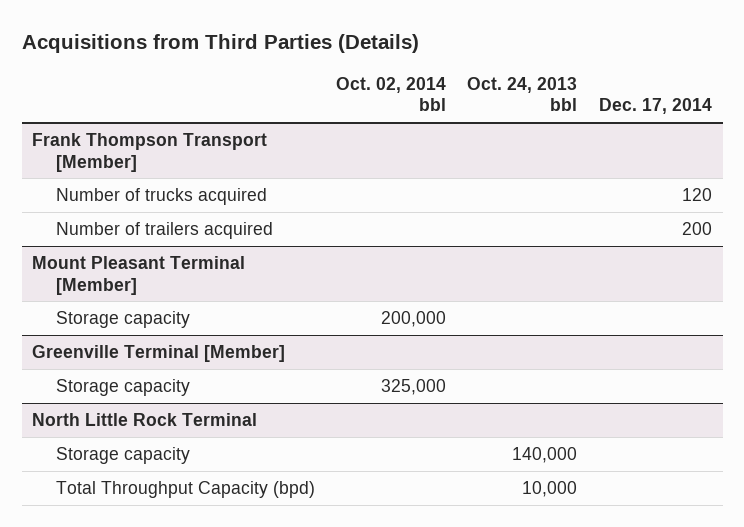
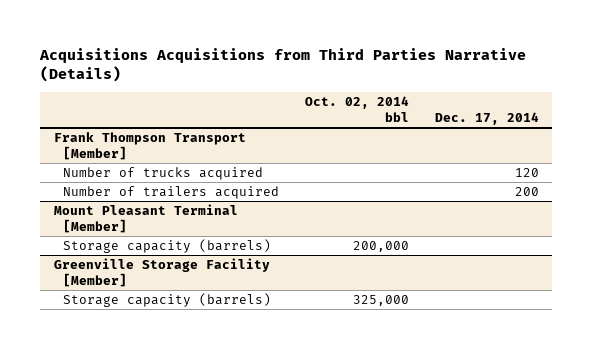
[21,34,419,54] Acquisitions from Third Parties (Details) -> [39,47,527,83] Acquisitions Acquisitions from Third Parties Narrative (Details)
[467,76,578,112] Oct. 24, 2013 bbl -> none
[32,412,258,426] North Little Rock Terminal -> none
[55,446,190,464] Storage capacity -> none
[55,480,315,498] Total Throughput Capacity (bpd) -> none
[55,310,190,328] Storage capacity -> [63,239,272,254] Storage capacity (barrels)
[32,344,286,362] Greenville Terminal [Member] -> [53,258,270,288] Greenville Storage Facility [Member]
[55,378,190,396] Storage capacity -> [63,293,272,308] Storage capacity (barrels)

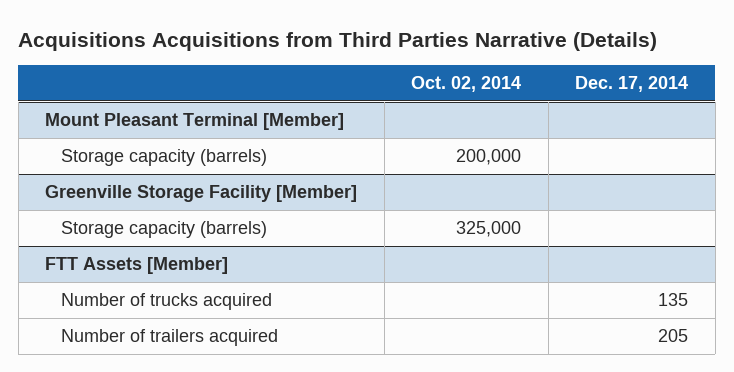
[305,95,410,122] Oct. 02, 2014 bbl -> none
none -> [411,76,522,93] Oct. 02, 2014
[53,132,246,161] Frank Thompson Transport [Member] -> none
[63,167,264,181] Number of trucks acquired -> none
[63,186,280,200] Number of trailers acquired -> none
none -> [45,257,229,275] FTT Assets [Member]
none -> [61,293,273,311] Number of trucks acquired
none -> [61,329,279,347] Number of trailers acquired

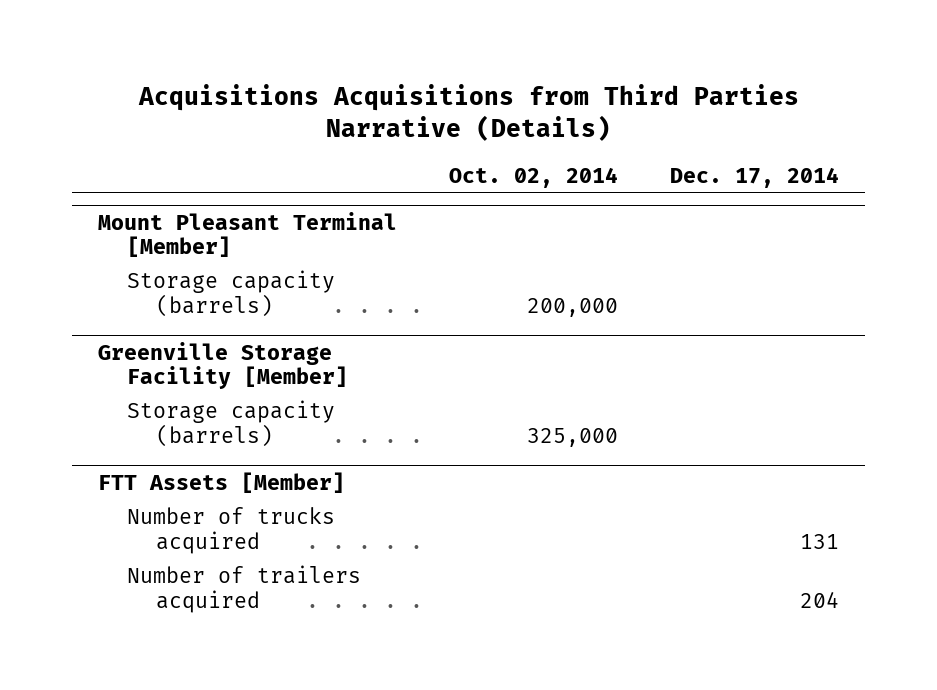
[658,293,689,307] 135 -> [799,534,839,550] 131
[658,329,689,343] 205 -> [799,591,839,609] 204

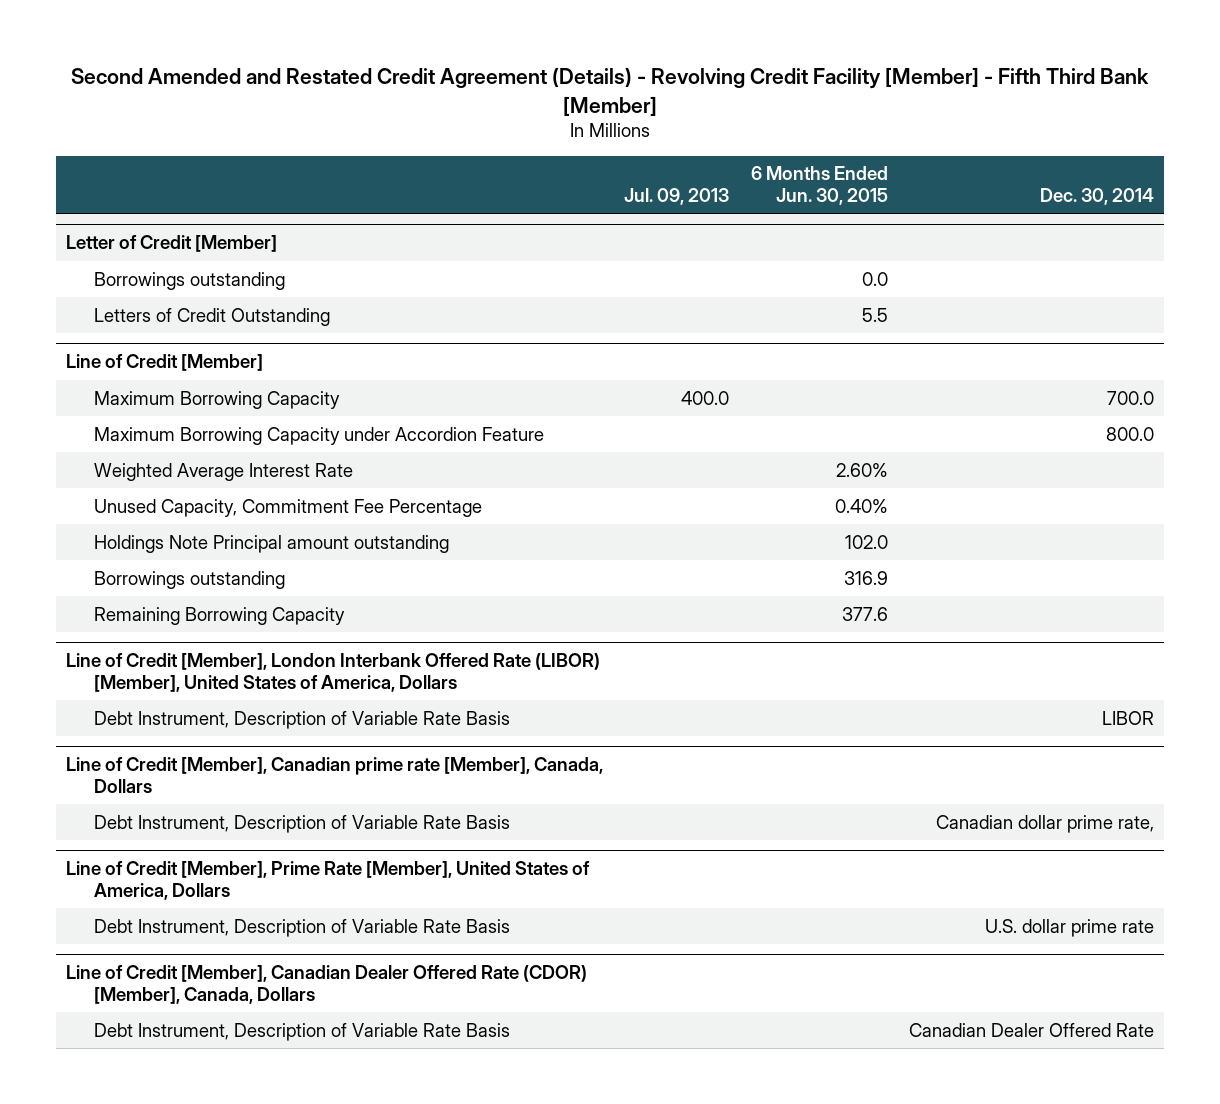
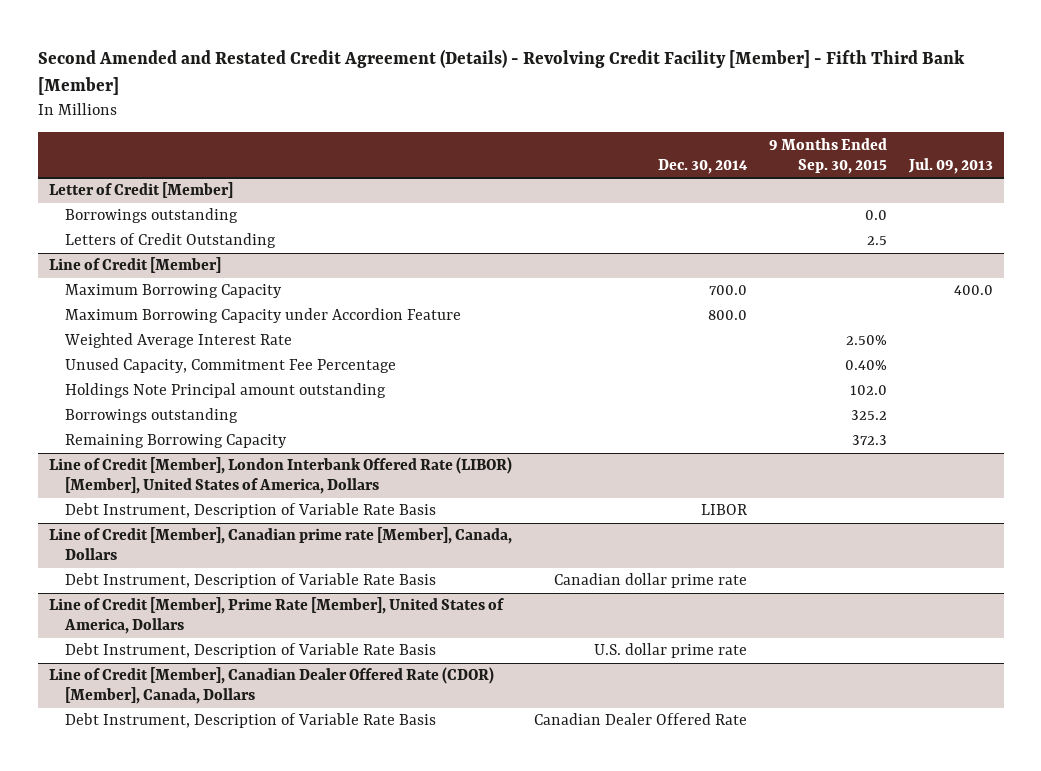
[750,166,888,205] 6 Months Ended Jun. 30, 2015 -> none
none -> [768,137,887,174] 9 Months Ended Sep. 30, 2015
[935,814,1154,833] Canadian dollar prime rate, -> [553,573,747,589] Canadian dollar prime rate

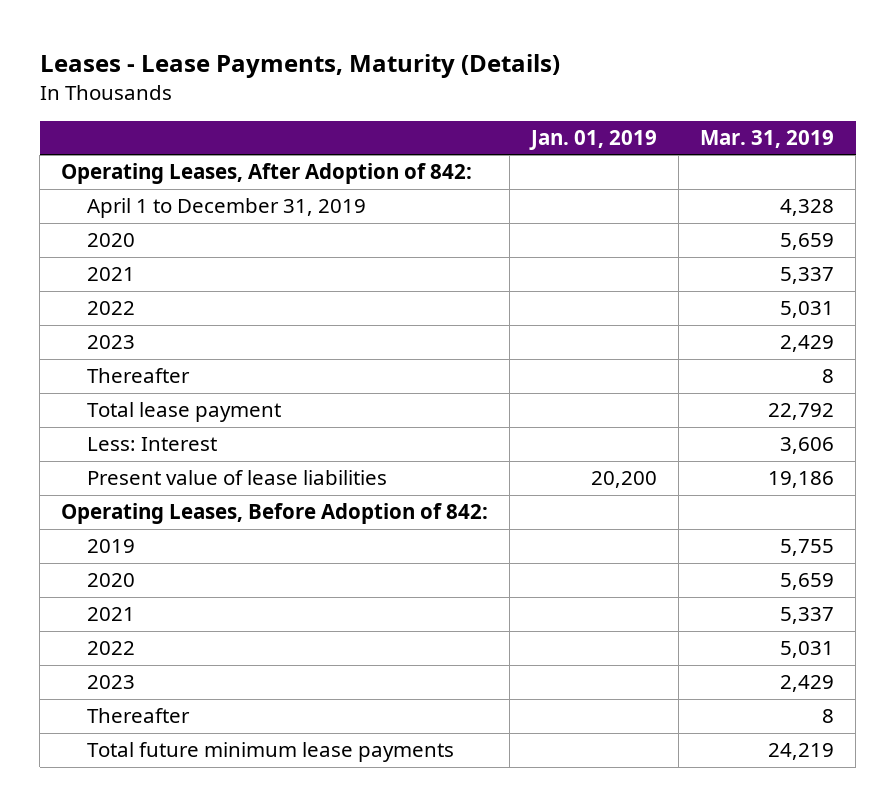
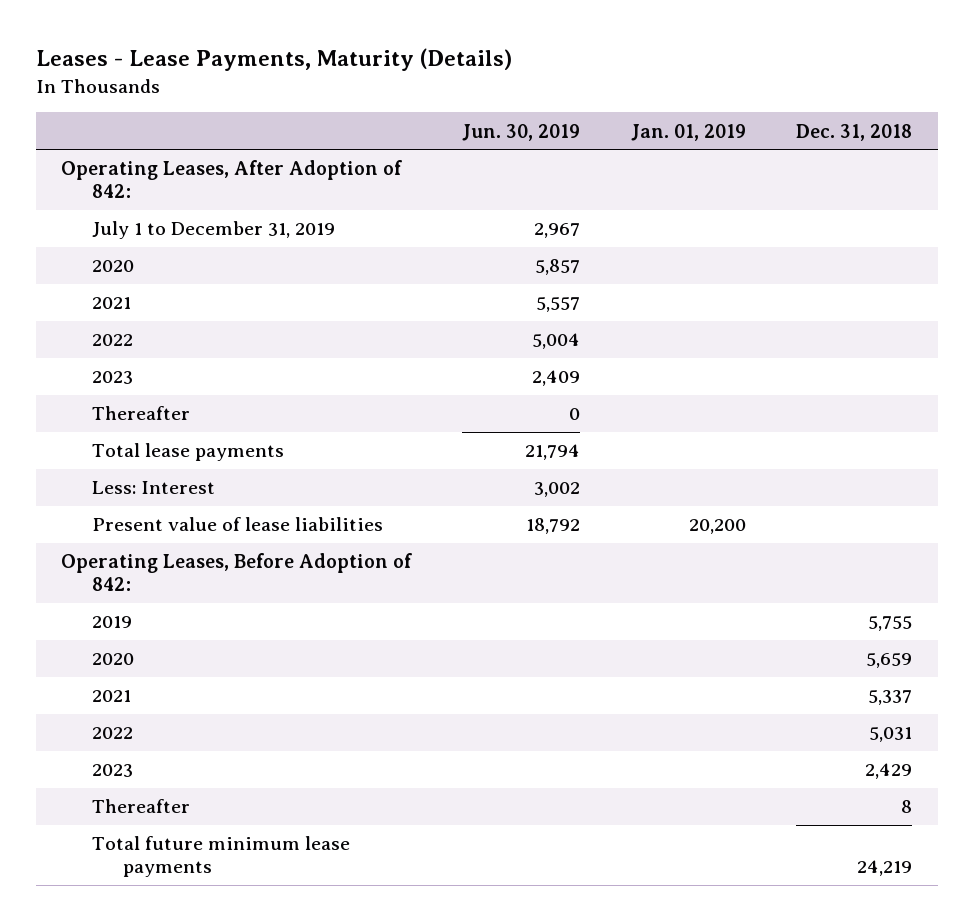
[700,129,835,148] Mar. 31, 2019 -> none
none -> [462,123,581,141] Jun. 30, 2019
none -> [796,123,913,141] Dec. 31, 2018
[87,198,367,219] April 1 to December 31, 2019 -> [92,221,336,240] July 1 to December 31, 2019
[87,402,282,423] Total lease payment -> [92,443,285,462] Total lease payments

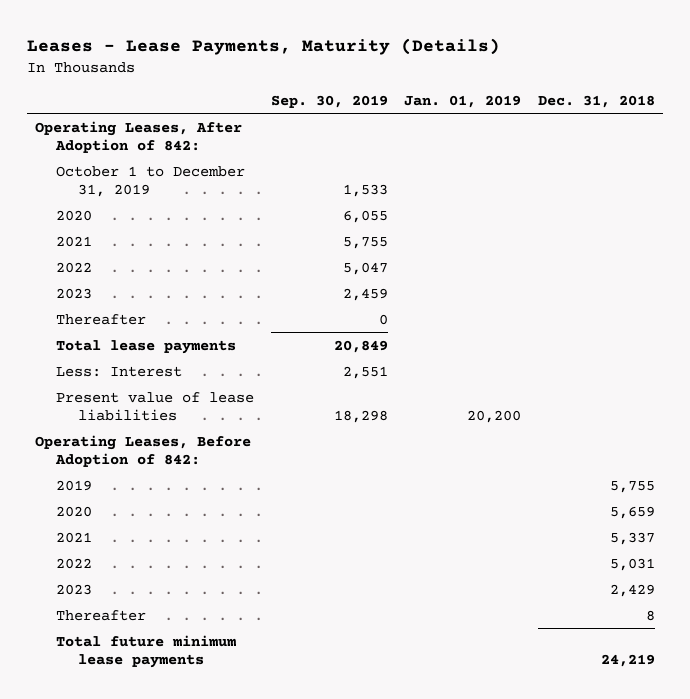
[462,123,581,141] Jun. 30, 2019 -> none
none -> [270,94,388,108] Sep. 30, 2019
[92,221,336,240] July 1 to December 31, 2019 -> [56,165,246,197] October 1 to December 31, 2019

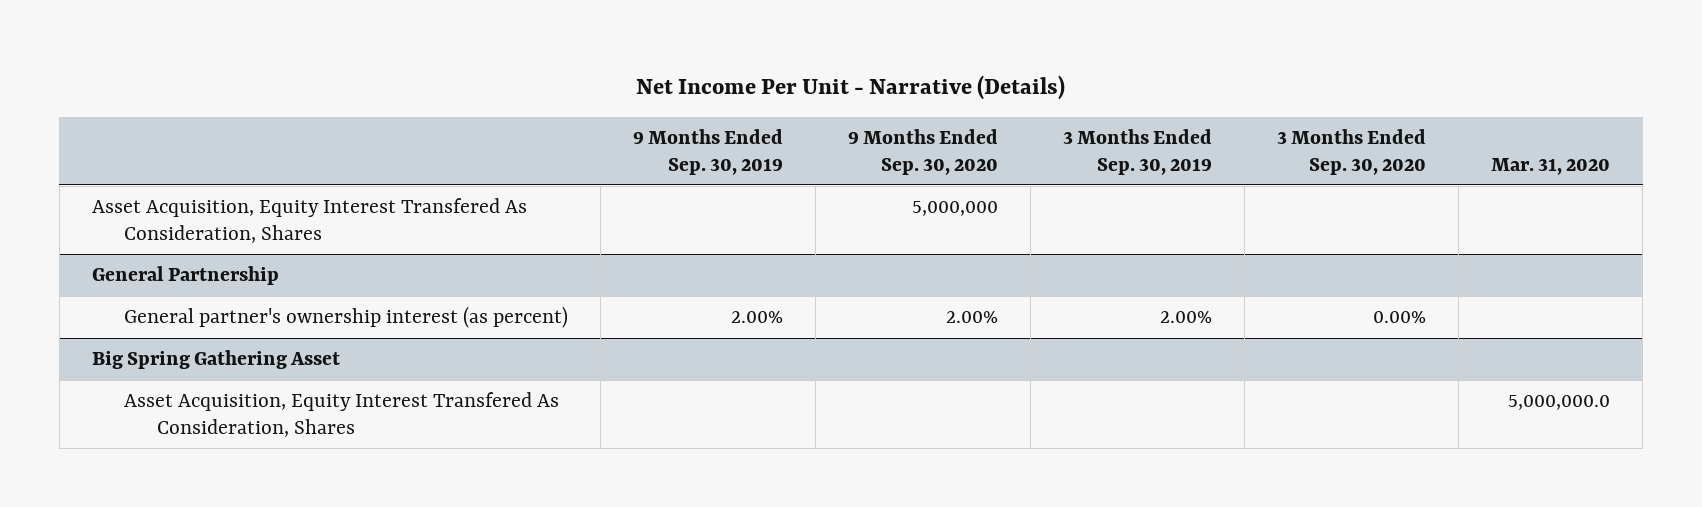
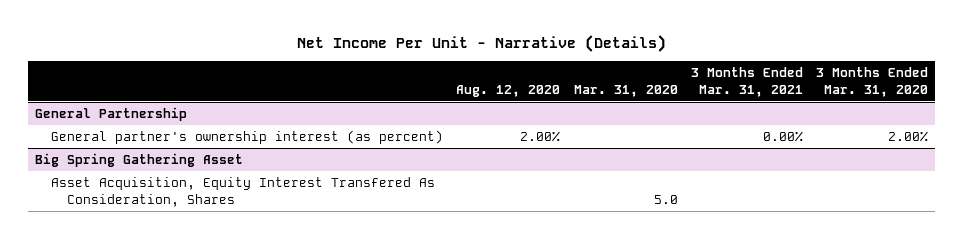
[633,129,784,175] 9 Months Ended Sep. 30, 2019 -> none
[848,129,999,175] 9 Months Ended Sep. 30, 2020 -> none
[1063,129,1213,175] 3 Months Ended Sep. 30, 2019 -> none
[1277,129,1427,175] 3 Months Ended Sep. 30, 2020 -> none
none -> [456,84,561,97] Aug. 12, 2020
none -> [691,66,804,97] 3 Months Ended Mar. 31, 2021
none -> [816,66,929,97] 3 Months Ended Mar. 31, 2020
[91,198,527,243] Asset Acquisition, Equity Interest Transfered As Consideration, Shares -> none
[1508,395,1611,411] 5,000,000.0 -> [653,194,678,204] 5.0

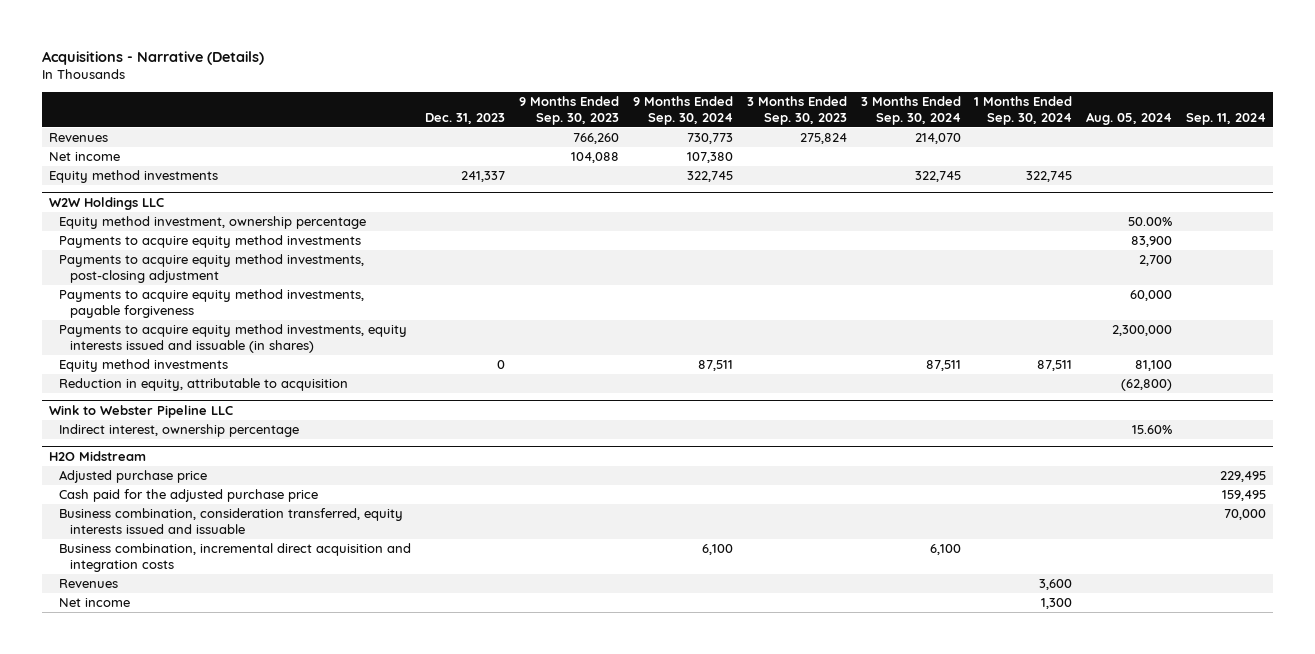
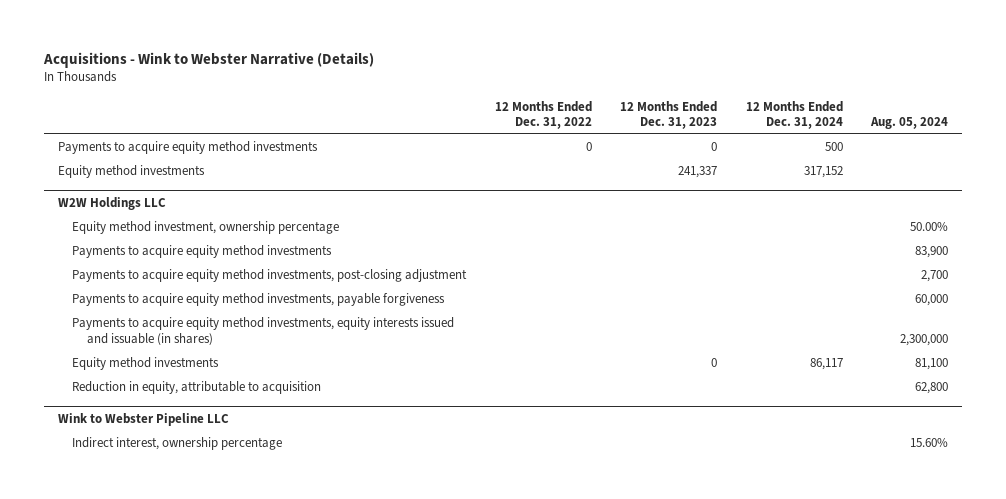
[41,50,264,65] Acquisitions - Narrative (Details) -> [43,51,375,68] Acquisitions - Wink to Webster Narrative (Details)
[425,112,506,124] Dec. 31, 2023 -> none
[519,96,620,125] 9 Months Ended Sep. 30, 2023 -> none
[632,96,733,125] 9 Months Ended Sep. 30, 2024 -> none
[746,96,847,125] 3 Months Ended Sep. 30, 2023 -> none
[860,96,961,125] 3 Months Ended Sep. 30, 2024 -> none
[974,96,1073,125] 1 Months Ended Sep. 30, 2024 -> none
[1186,112,1267,125] Sep. 11, 2024 -> none
none -> [494,100,592,129] 12 Months Ended Dec. 31, 2022
none -> [620,100,718,129] 12 Months Ended Dec. 31, 2023
none -> [745,100,843,129] 12 Months Ended Dec. 31, 2024
[48,133,108,143] Revenues -> none
[48,152,120,162] Net income -> none
none -> [58,141,319,155] Payments to acquire equity method investments
[1121,379,1173,392] (62,800) -> [915,382,949,395] 62,800
[48,450,146,461] H2O Midstream -> none
[59,470,208,484] Adjusted purchase price -> none
[59,489,319,503] Cash paid for the adjusted purchase price -> none
[59,508,404,534] Business combination, consideration transferred, equity interests issued and issuable -> none
[59,543,412,572] Business combination, incremental direct acquisition and integration costs -> none
[59,579,119,589] Revenues -> none
[59,598,131,608] Net income -> none

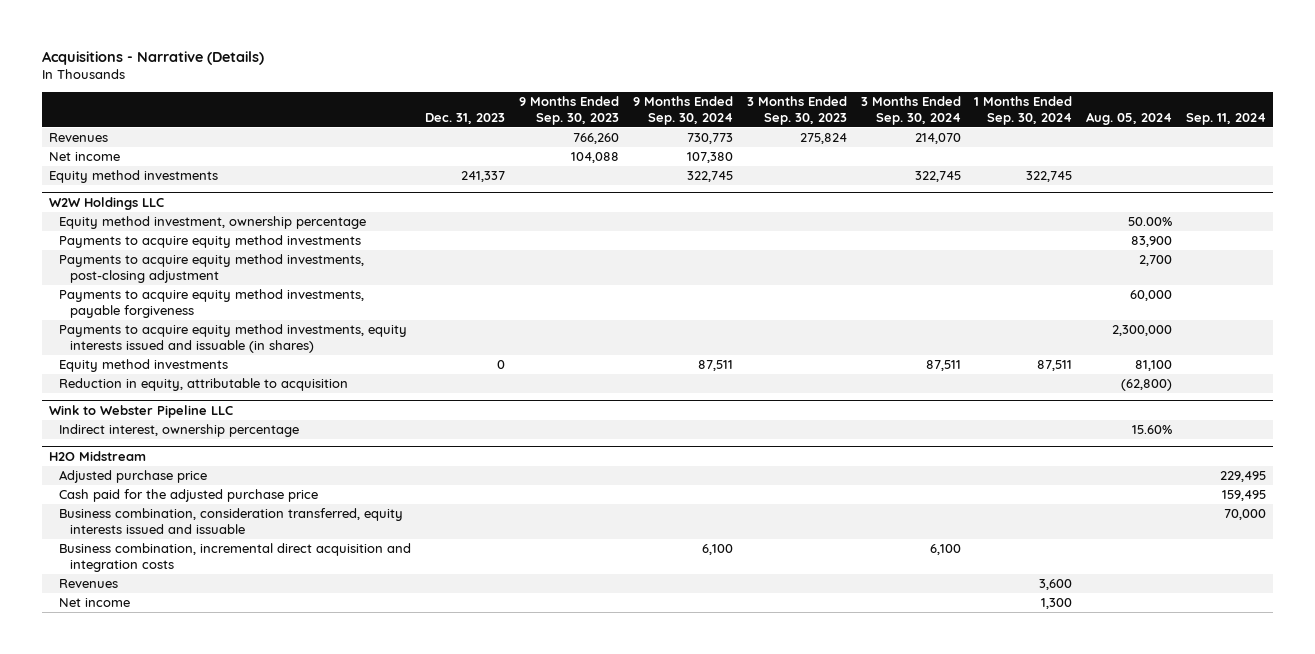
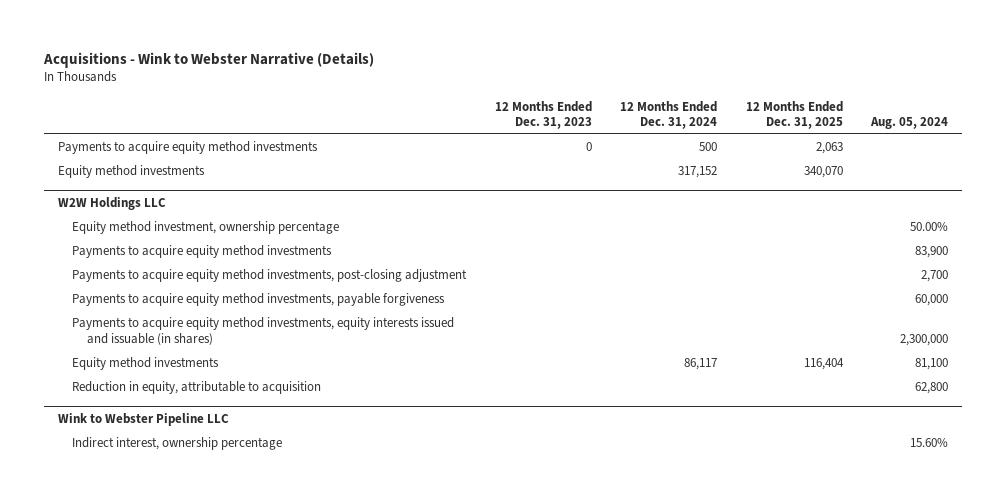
[41,50,264,65] Acquisitions - Narrative (Details) -> [43,51,375,68] Acquisitions - Wink to Webster Narrative (Details)
[425,112,506,124] Dec. 31, 2023 -> none
[519,96,620,125] 9 Months Ended Sep. 30, 2023 -> none
[632,96,733,125] 9 Months Ended Sep. 30, 2024 -> none
[746,96,847,125] 3 Months Ended Sep. 30, 2023 -> none
[860,96,961,125] 3 Months Ended Sep. 30, 2024 -> none
[974,96,1073,125] 1 Months Ended Sep. 30, 2024 -> none
[1186,112,1267,125] Sep. 11, 2024 -> none
none -> [494,100,592,129] 12 Months Ended Dec. 31, 2023
none -> [620,100,718,129] 12 Months Ended Dec. 31, 2024
none -> [745,100,843,129] 12 Months Ended Dec. 31, 2025
[48,133,108,143] Revenues -> none
[48,152,120,162] Net income -> none
none -> [58,141,319,155] Payments to acquire equity method investments
[1121,379,1173,392] (62,800) -> [915,382,949,395] 62,800
[48,450,146,461] H2O Midstream -> none
[59,470,208,484] Adjusted purchase price -> none
[59,489,319,503] Cash paid for the adjusted purchase price -> none
[59,508,404,534] Business combination, consideration transferred, equity interests issued and issuable -> none
[59,543,412,572] Business combination, incremental direct acquisition and integration costs -> none
[59,579,119,589] Revenues -> none
[59,598,131,608] Net income -> none

